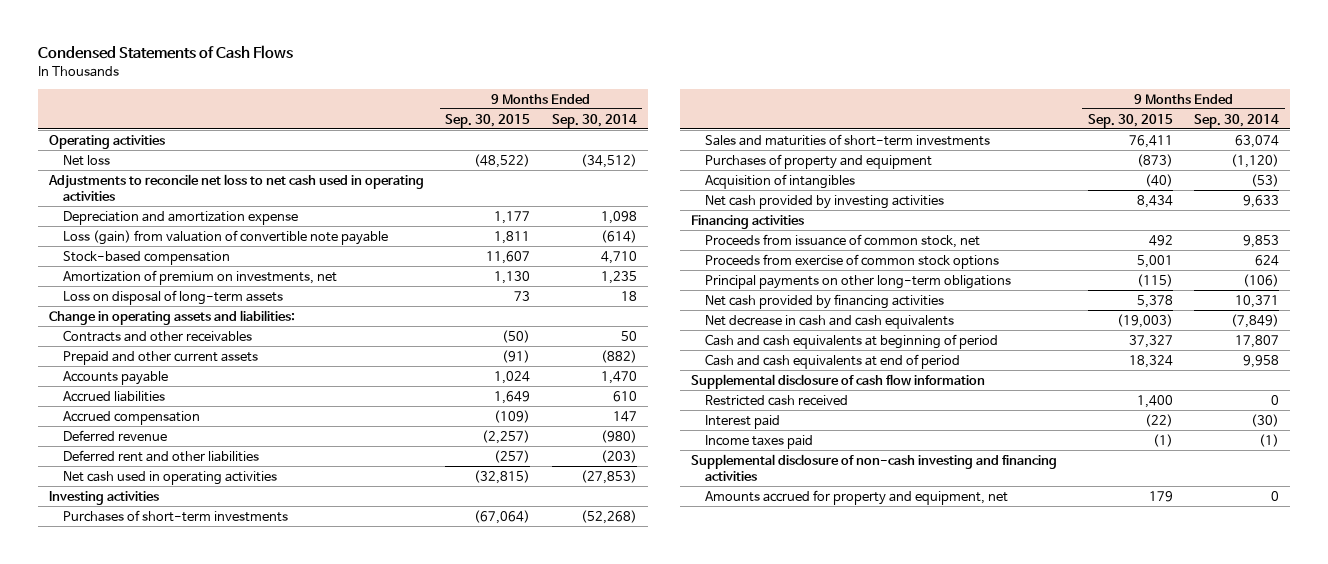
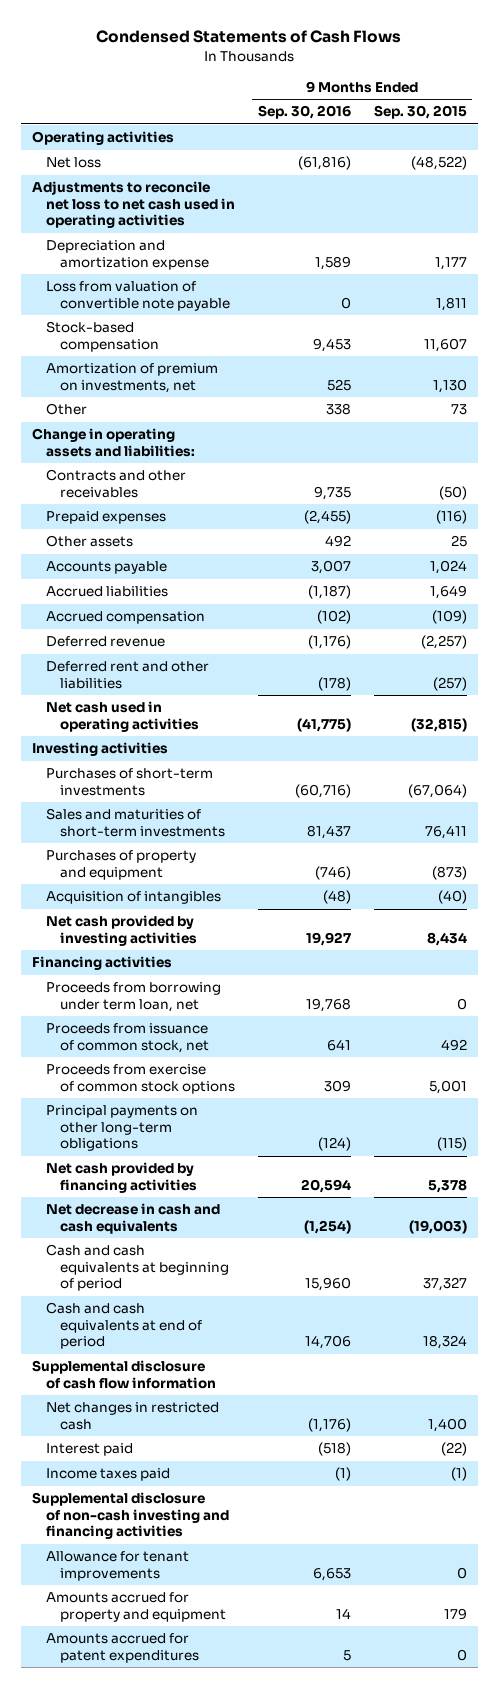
[552,113,638,128] Sep. 30, 2014 -> none
none -> [257,105,351,120] Sep. 30, 2016
[63,229,389,245] Loss (gain) from valuation of convertible note payable -> [46,281,231,311] Loss from valuation of convertible note payable
[63,289,284,305] Loss on disposal of long-term assets -> none
none -> [46,403,88,416] Other
[63,350,259,365] Prepaid and other current assets -> none
none -> [46,511,167,525] Prepaid expenses
none -> [46,535,134,548] Other assets
none -> [46,982,222,1012] Proceeds from borrowing under term loan, net
[705,394,849,406] Restricted cash received -> none
none -> [46,1402,220,1430] Net changes in restricted cash
none -> [46,1551,190,1581] Allowance for tenant improvements
[705,489,1009,505] Amounts accrued for property and equipment, net -> [46,1592,227,1622] Amounts accrued for property and equipment
none -> [46,1633,200,1663] Amounts accrued for patent expenditures

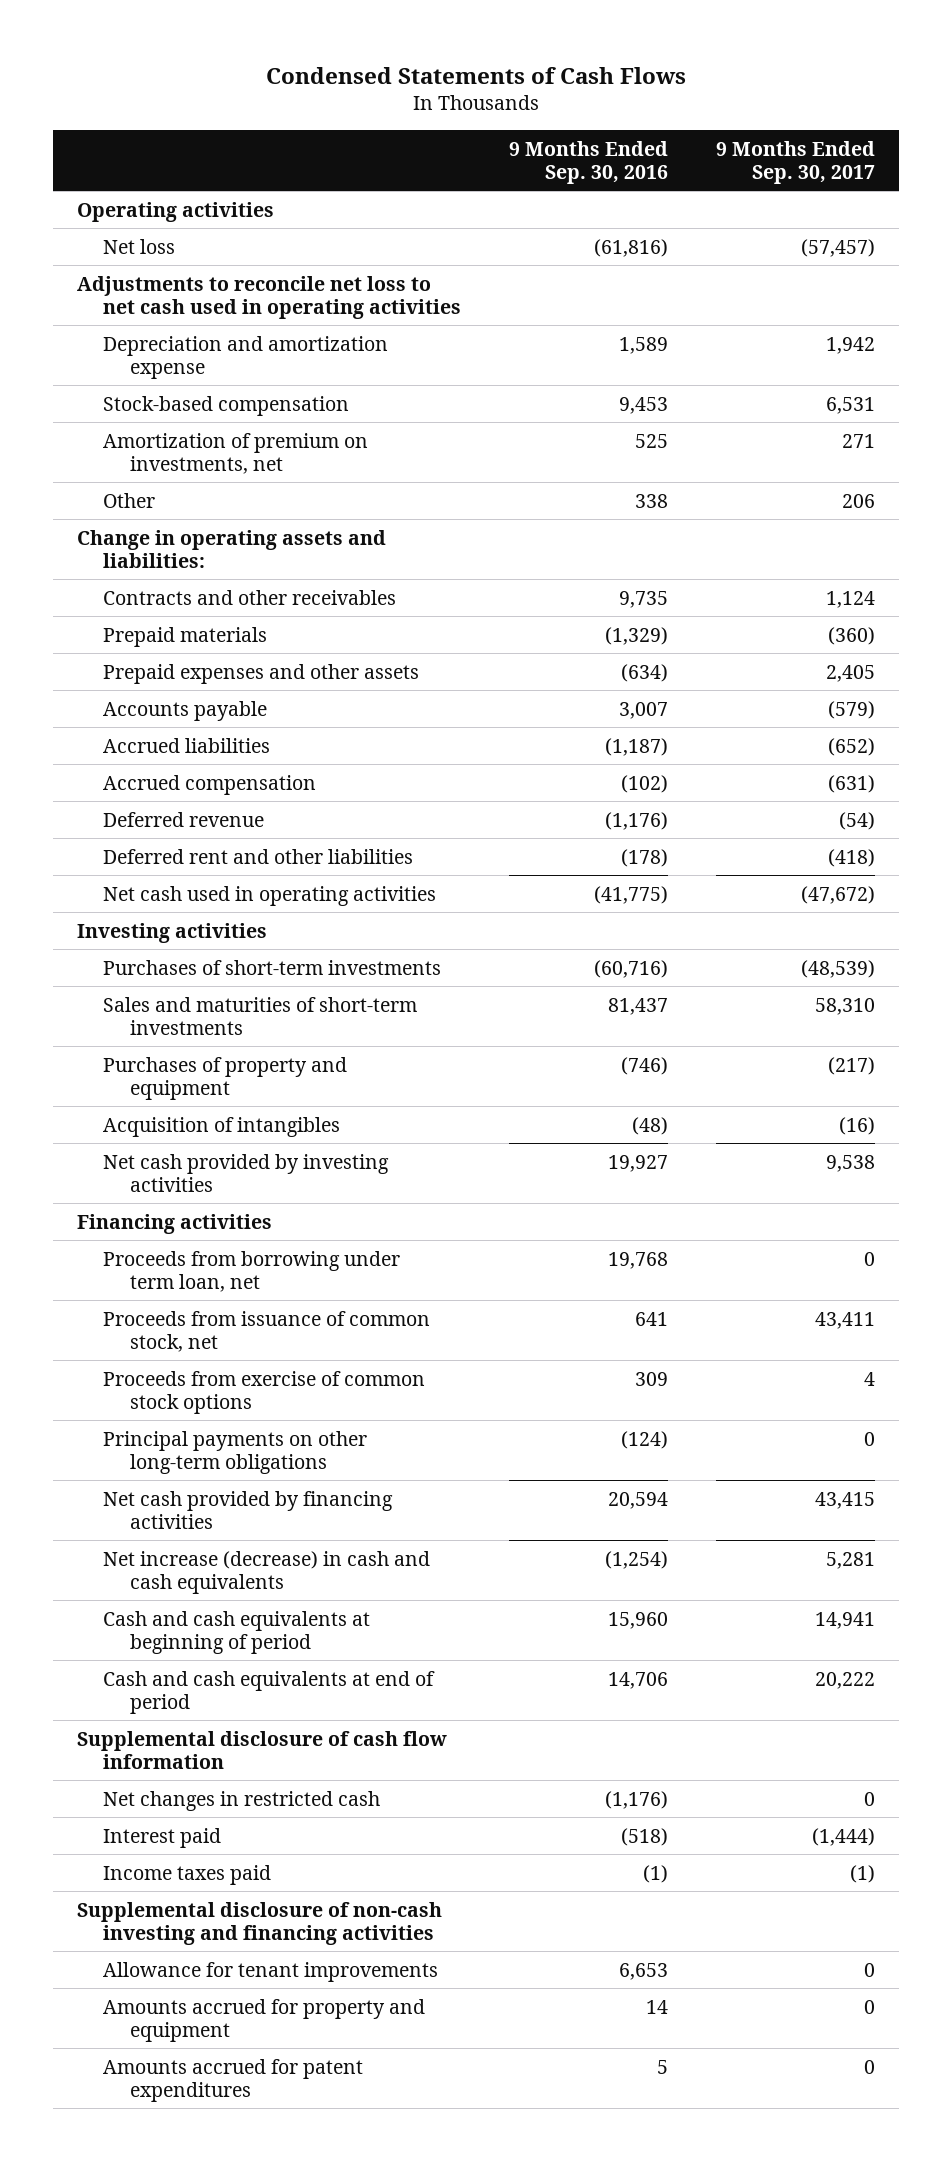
[373,105,467,120] Sep. 30, 2015 -> none
none -> [716,140,876,184] 9 Months Ended Sep. 30, 2017
[46,281,231,311] Loss from valuation of convertible note payable -> none
[46,511,167,525] Prepaid expenses -> [103,626,268,647] Prepaid materials
[303,510,351,525] (2,455) -> [605,626,669,645] (1,329)
[46,535,134,548] Other assets -> [103,663,420,684] Prepaid expenses and other assets
[324,535,351,548] 492 -> [621,663,669,682] (634)
[46,1203,221,1234] Net decrease in cash and cash equivalents -> [103,1550,431,1594] Net increase (decrease) in cash and cash equivalents

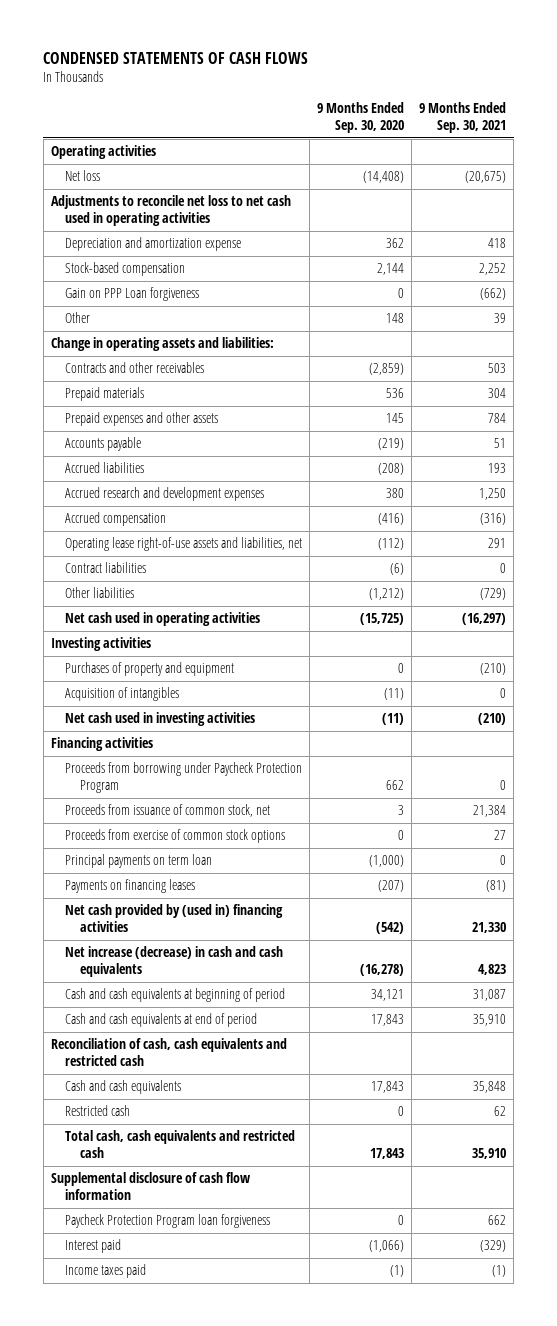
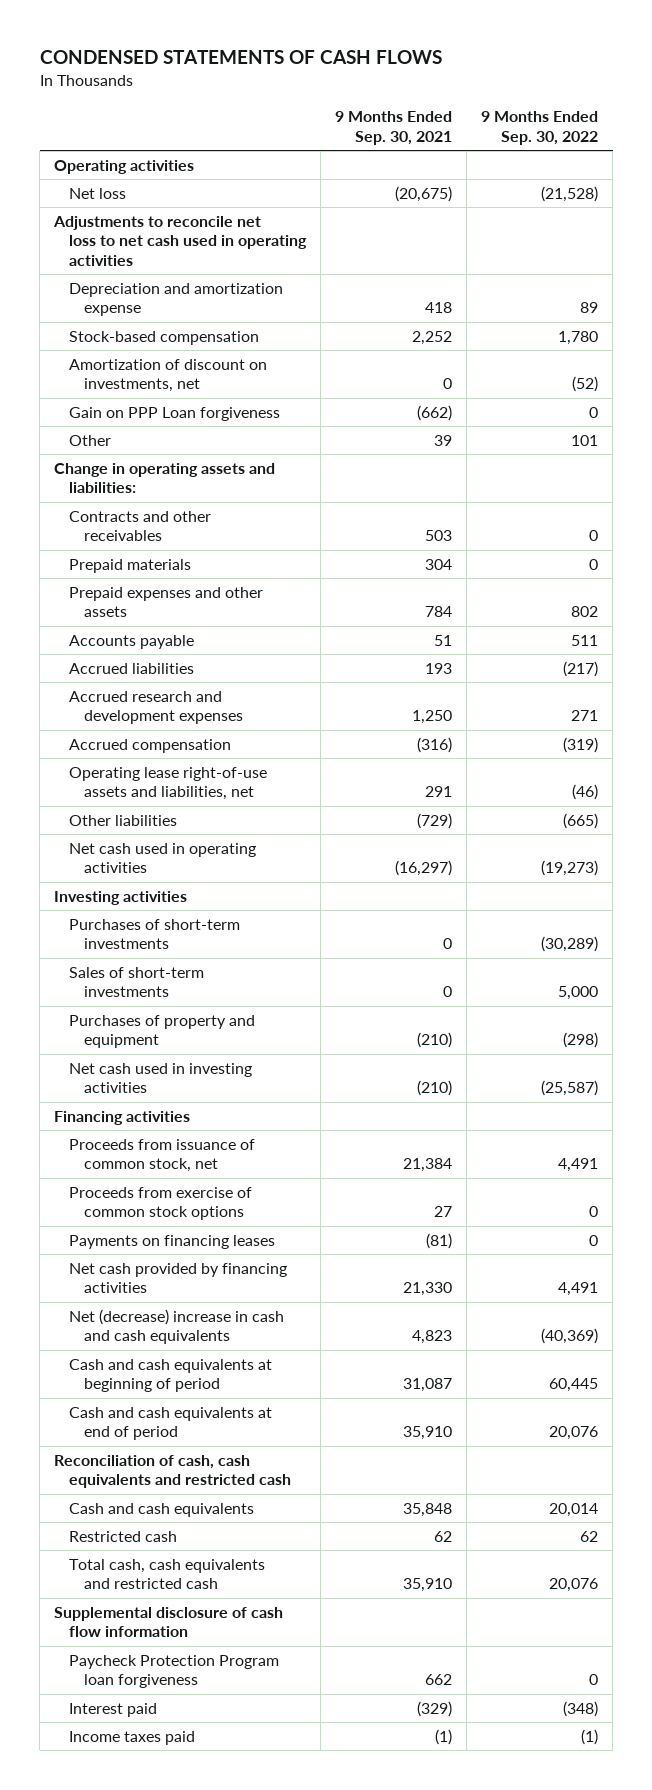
[317,102,405,133] 9 Months Ended Sep. 30, 2020 -> none
none -> [481,111,599,145] 9 Months Ended Sep. 30, 2022
none -> [69,358,268,393] Amortization of discount on investments, net
[65,562,147,574] Contract liabilities -> none
none -> [69,918,241,950] Purchases of short-term investments
none -> [69,966,205,998] Sales of short-term investments
[65,687,180,702] Acquisition of intangibles -> none
[65,762,303,793] Proceeds from borrowing under Paycheck Protection Program -> none
[65,854,213,869] Principal payments on term loan -> none
[65,904,284,932] Net cash provided by (used in) financing activities -> [69,1262,288,1294] Net cash provided by financing activities
[65,946,284,977] Net increase (decrease) in cash and cash equivalents -> [69,1308,285,1345] Net (decrease) increase in cash and cash equivalents

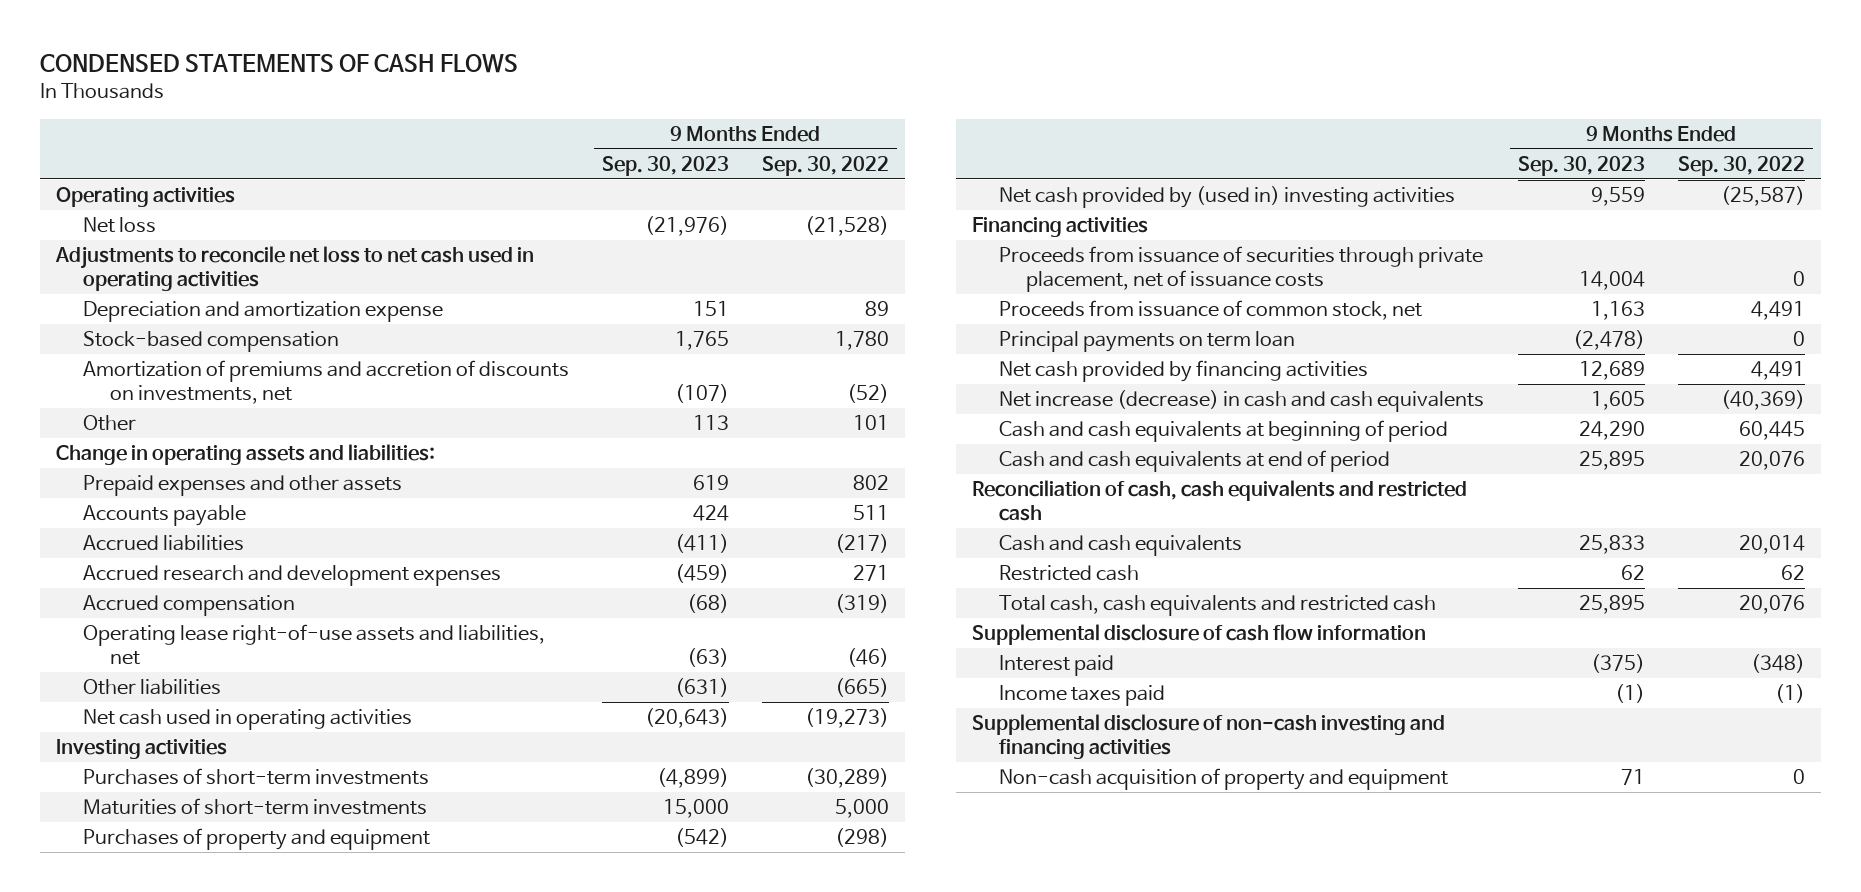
[335,111,453,145] 9 Months Ended Sep. 30, 2021 -> none
none -> [601,155,729,176] Sep. 30, 2023
[69,406,281,421] Gain on PPP Loan forgiveness -> none
[69,358,268,393] Amortization of discount on investments, net -> [82,360,569,404] Amortization of premiums and accretion of discounts on investments, net
[69,510,212,542] Contracts and other receivables -> none
[69,558,192,573] Prepaid materials -> none
[69,966,205,998] Sales of short-term investments -> [82,798,427,816] Maturities of short-term investments
[69,1062,253,1094] Net cash used in investing activities -> [998,186,1455,209] Net cash provided by (used in) investing activities
none -> [998,246,1483,292] Proceeds from issuance of securities through private placement, net of issuance costs
[69,1186,253,1221] Proceeds from exercise of common stock options -> none
[69,1234,276,1249] Payments on financing leases -> none
none -> [998,331,1295,353] Principal payments on term loan
[69,1308,285,1345] Net (decrease) increase in cash and cash equivalents -> [998,390,1484,413] Net increase (decrease) in cash and cash equivalents
[69,1654,280,1689] Paycheck Protection Program loan forgiveness -> none
none -> [972,714,1446,759] Supplemental disclosure of non-cash investing and financing activities
none -> [998,768,1448,791] Non-cash acquisition of property and equipment

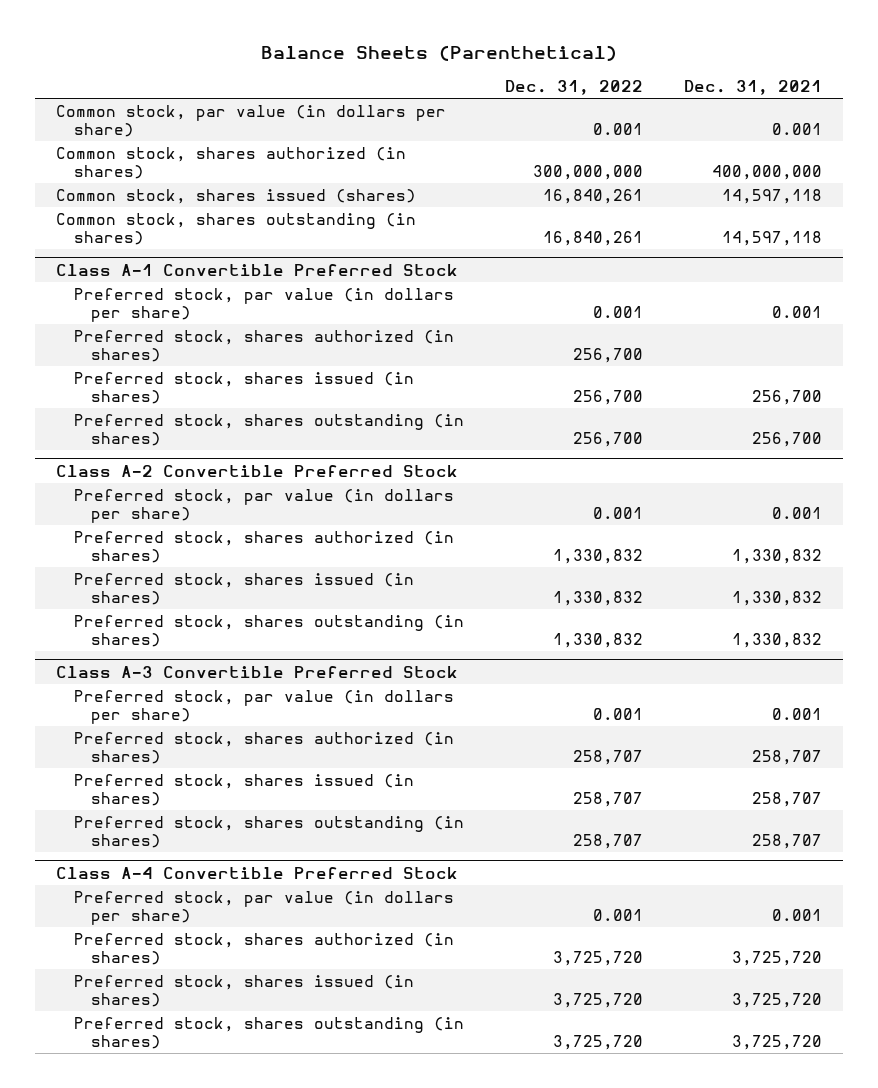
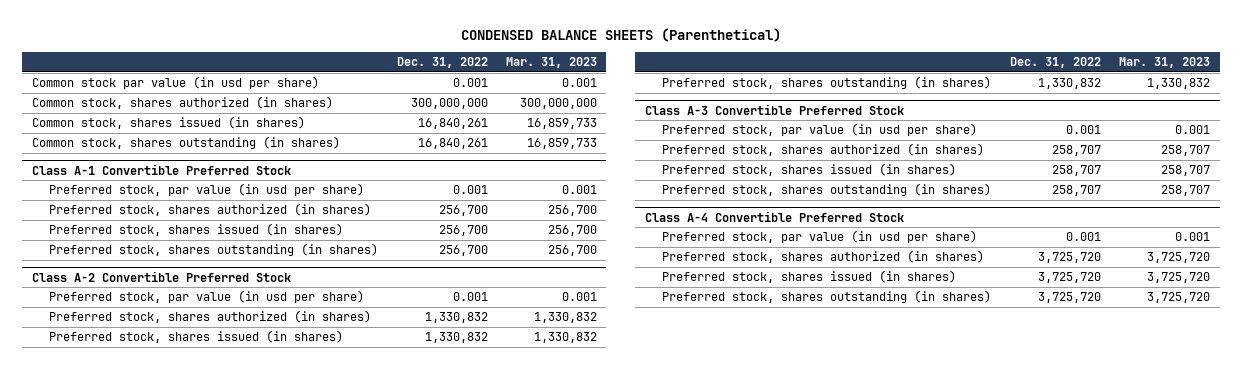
[261,45,618,62] Balance Sheets (Parenthetical) -> [460,28,781,43] CONDENSED BALANCE SHEETS (Parenthetical)
[684,80,823,96] Dec. 31, 2021 -> none
none -> [506,57,598,69] Mar. 31, 2023
[55,104,446,137] Common stock, par value (in dollars per share) -> [31,76,319,90] Common stock par value (in usd per share)
[55,188,416,204] Common stock, shares issued (shares) -> [31,116,305,130] Common stock, shares issued (in shares)
[73,287,454,322] Preferred stock, par value (in dollars per share) -> [49,183,365,197] Preferred stock, par value (in usd per share)
[73,488,454,523] Preferred stock, par value (in dollars per share) -> [49,290,365,304] Preferred stock, par value (in usd per share)
[73,689,454,724] Preferred stock, par value (in dollars per share) -> [662,123,978,137] Preferred stock, par value (in usd per share)
[73,890,454,925] Preferred stock, par value (in dollars per share) -> [662,230,978,244] Preferred stock, par value (in usd per share)

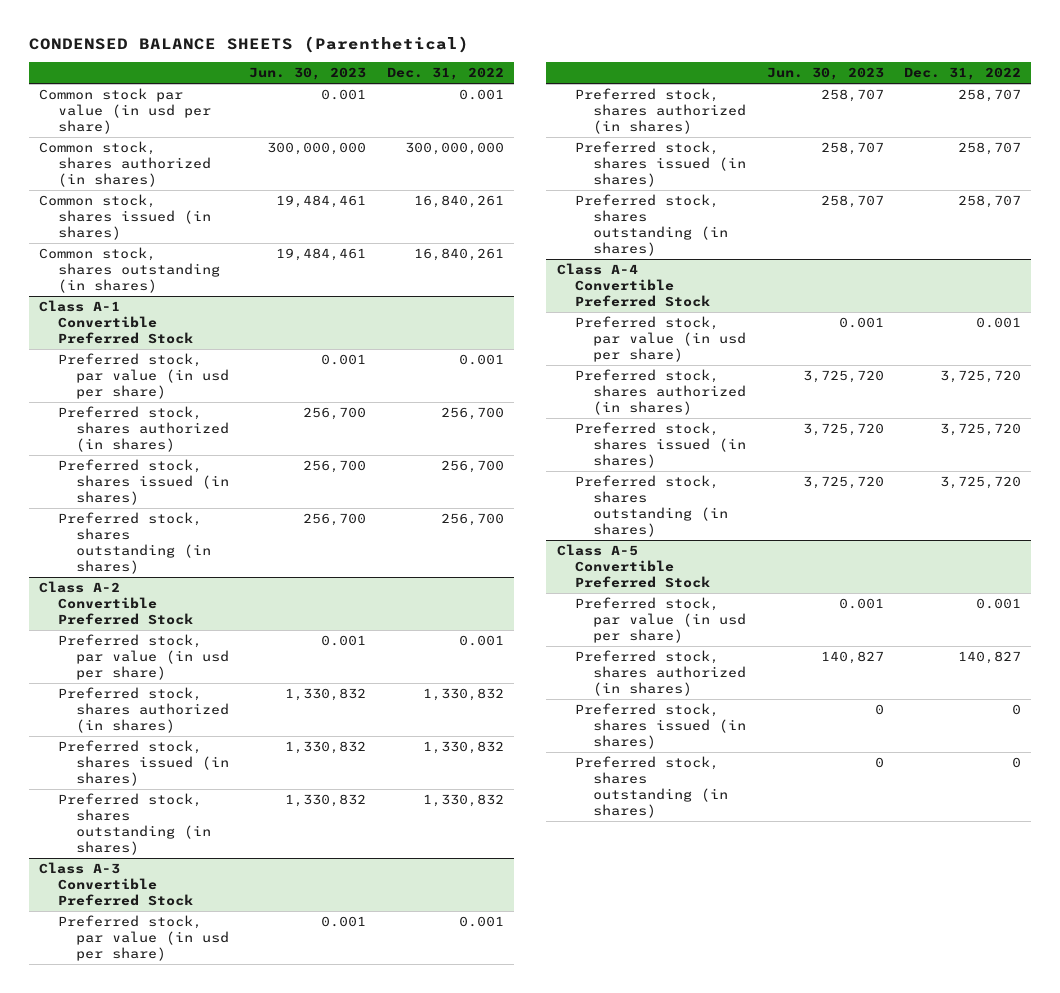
[506,57,598,69] Mar. 31, 2023 -> none
none -> [249,67,367,81] Jun. 30, 2023
none -> [556,544,710,589] Class A-5 Convertible Preferred Stock
none -> [574,597,747,644] Preferred stock, par value (in usd per share)
none -> [574,650,747,697] Preferred stock, shares authorized (in shares)
none -> [574,703,747,750] Preferred stock, shares issued (in shares)
none -> [574,756,729,819] Preferred stock, shares outstanding (in shares)

